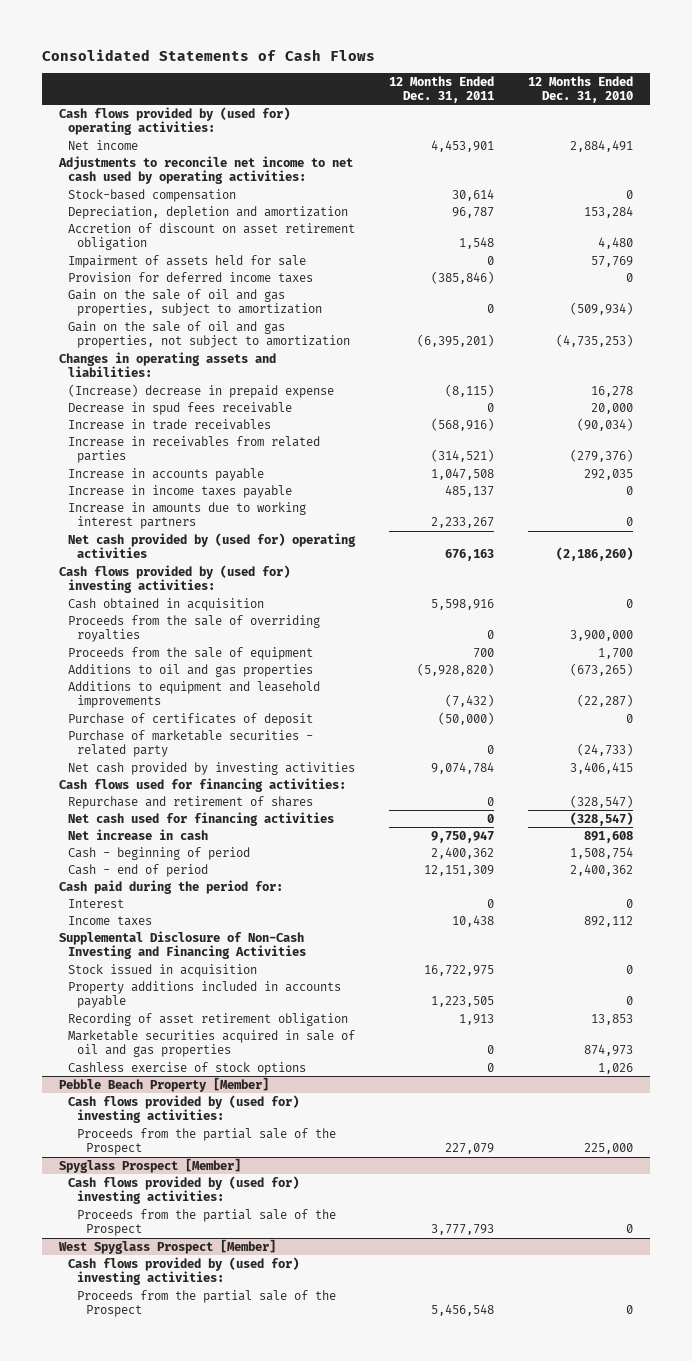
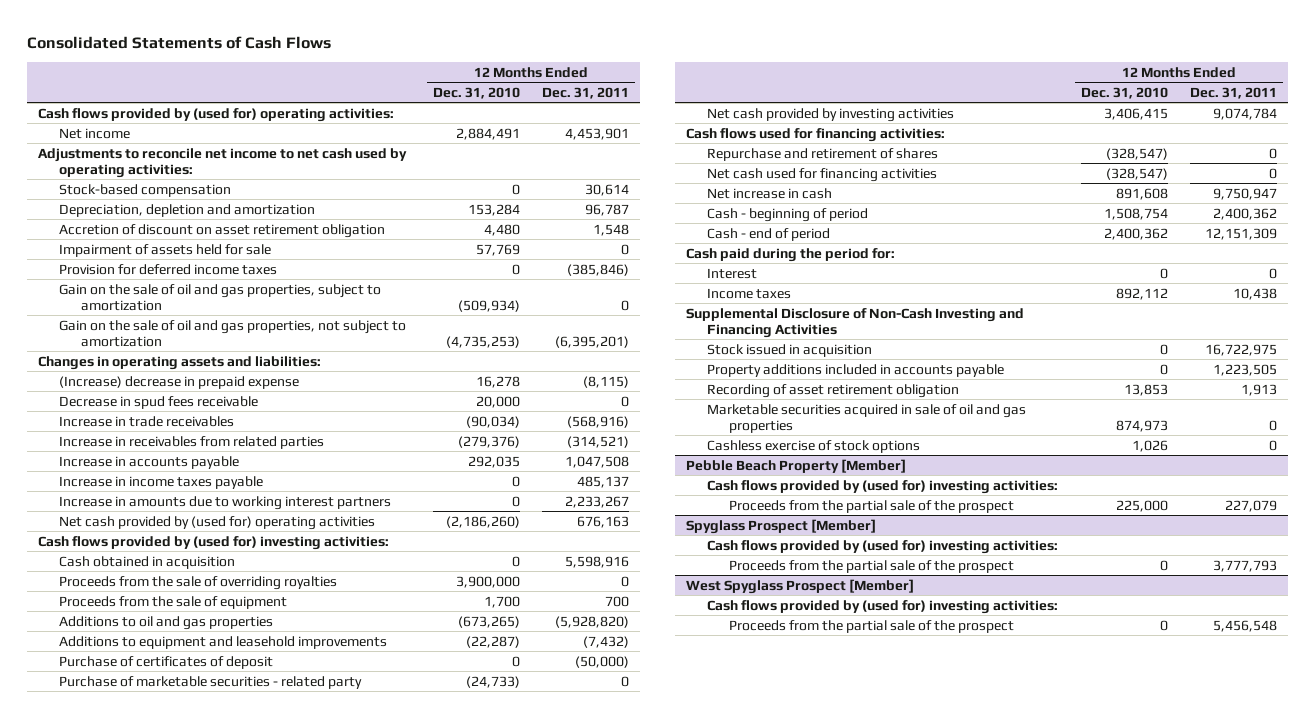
[77,1127,337,1156] Proceeds from the partial sale of the Prospect -> [728,499,1014,513] Proceeds from the partial sale of the prospect
[77,1208,337,1237] Proceeds from the partial sale of the Prospect -> [728,559,1014,573] Proceeds from the partial sale of the prospect
[77,1289,337,1318] Proceeds from the partial sale of the Prospect -> [728,619,1014,633] Proceeds from the partial sale of the prospect

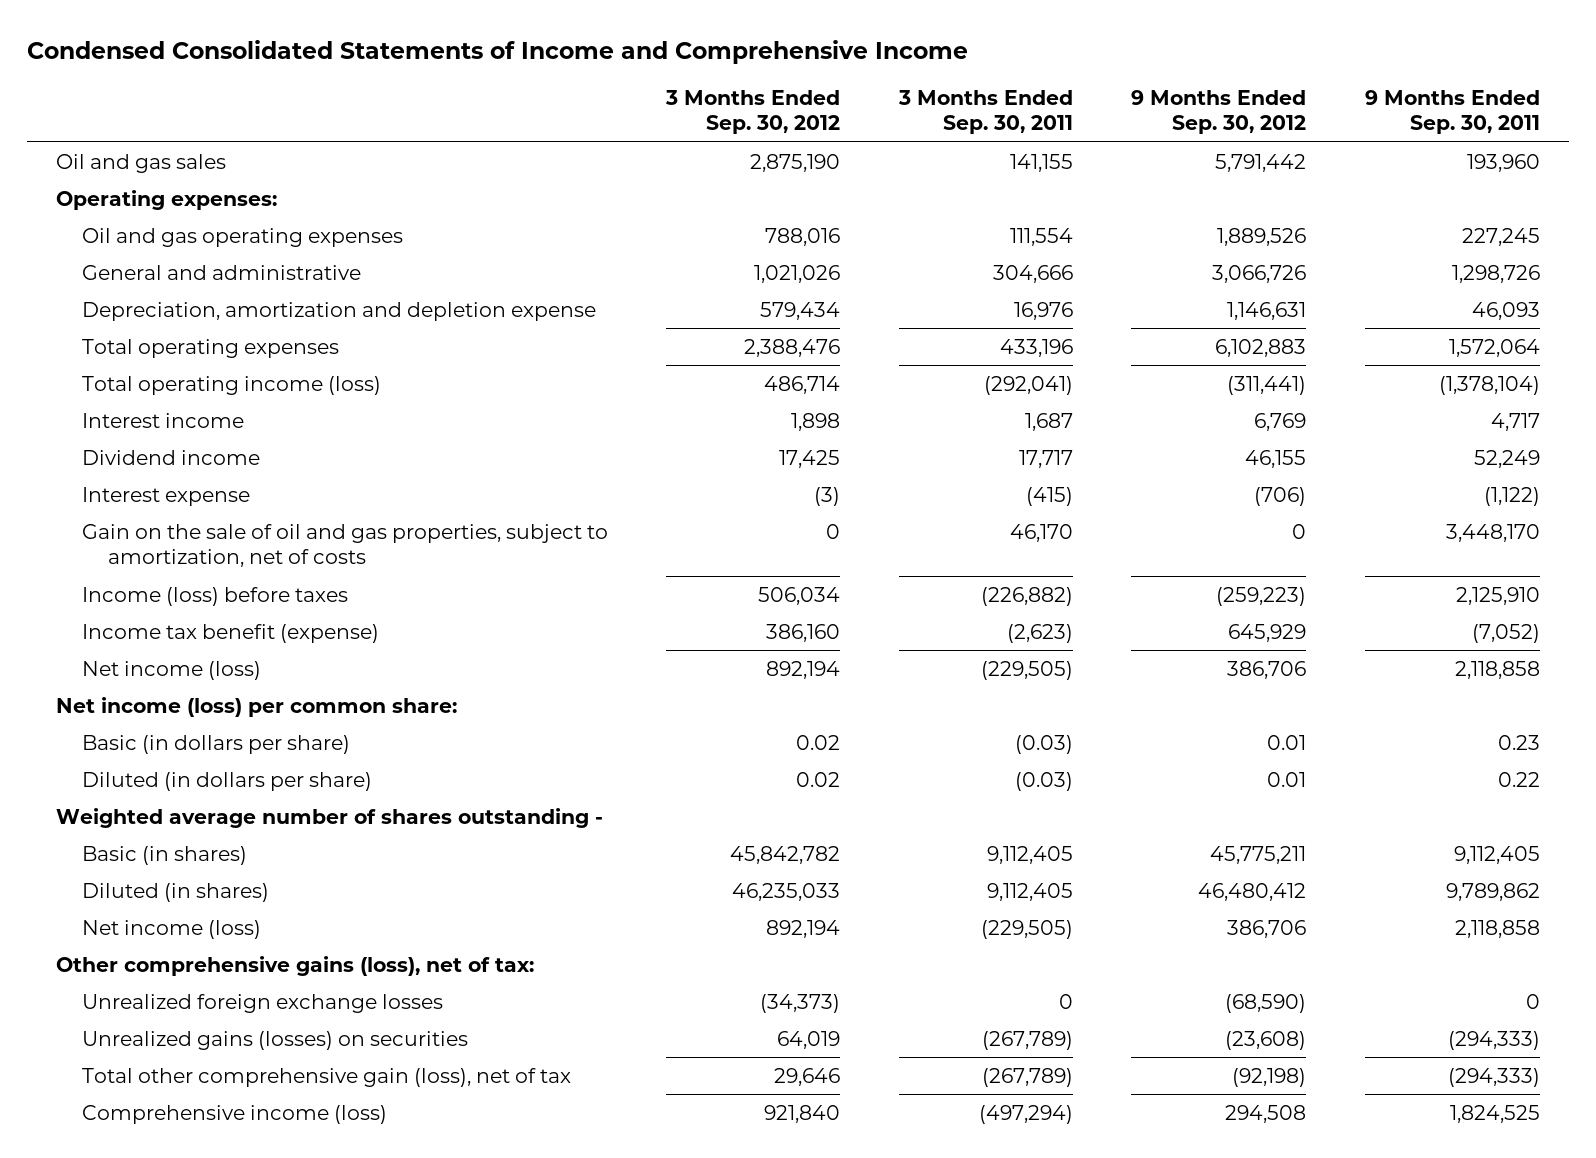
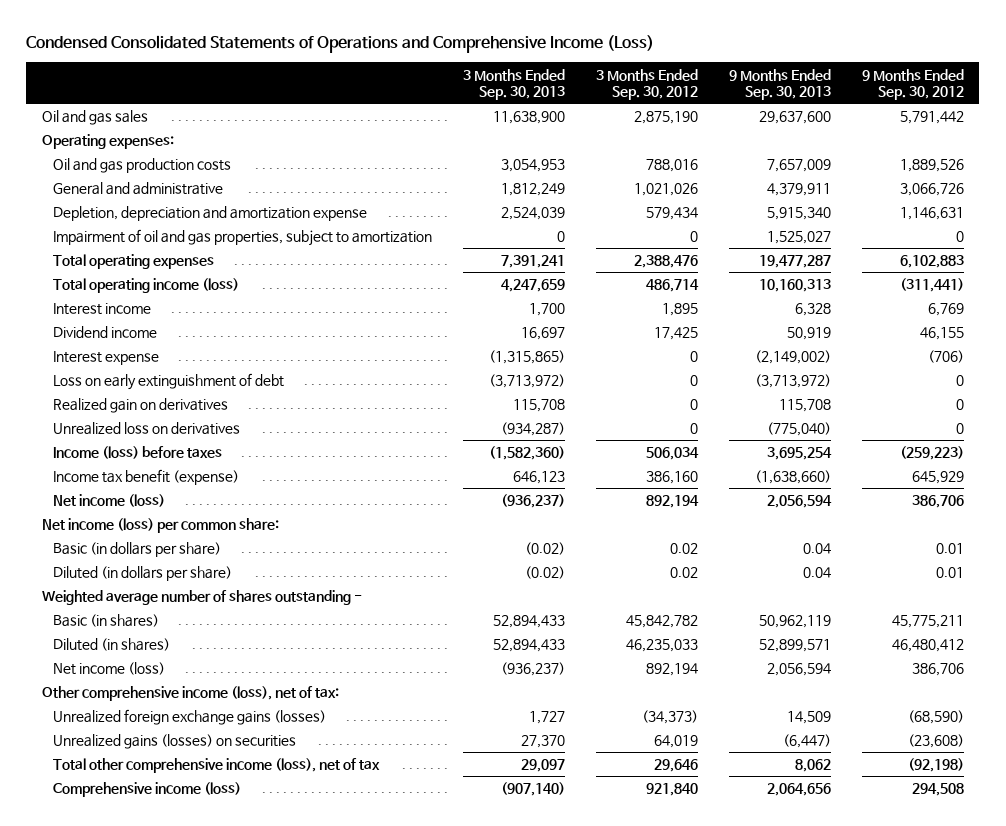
[27,39,969,64] Condensed Consolidated Statements of Income and Comprehensive Income -> [26,35,655,54] Condensed Consolidated Statements of Operations and Comprehensive Income (Loss)
[897,89,1073,135] 3 Months Ended Sep. 30, 2011 -> none
[1364,89,1540,135] 9 Months Ended Sep. 30, 2011 -> none
none -> [463,68,566,101] 3 Months Ended Sep. 30, 2013
none -> [729,68,832,101] 9 Months Ended Sep. 30, 2013
[81,227,403,247] Oil and gas operating expenses -> [53,158,232,174] Oil and gas production costs
[81,301,596,321] Depreciation, amortization and depletion expense -> [53,206,368,222] Depletion, depreciation and amortization expense
none -> [53,229,433,247] Impairment of oil and gas properties, subject to amortization
[791,412,841,431] 1,898 -> [662,303,699,317] 1,895
[81,523,608,568] Gain on the sale of oil and gas properties, subject to amortization, net of costs -> none
[814,486,841,506] (3) -> [690,351,699,363] 0
none -> [53,373,285,391] Loss on early extinguishment of debt
none -> [53,398,229,414] Realized gain on derivatives
none -> [53,422,241,436] Unrealized loss on derivatives
[56,955,535,976] Other comprehensive gains (loss), net of tax: -> [41,686,339,702] Other comprehensive income (loss), net of tax:
[81,993,443,1013] Unrealized foreign exchange losses -> [53,709,327,726] Unrealized foreign exchange gains (losses)
[81,1067,571,1087] Total other comprehensive gain (loss), net of tax -> [53,758,381,774] Total other comprehensive income (loss), net of tax

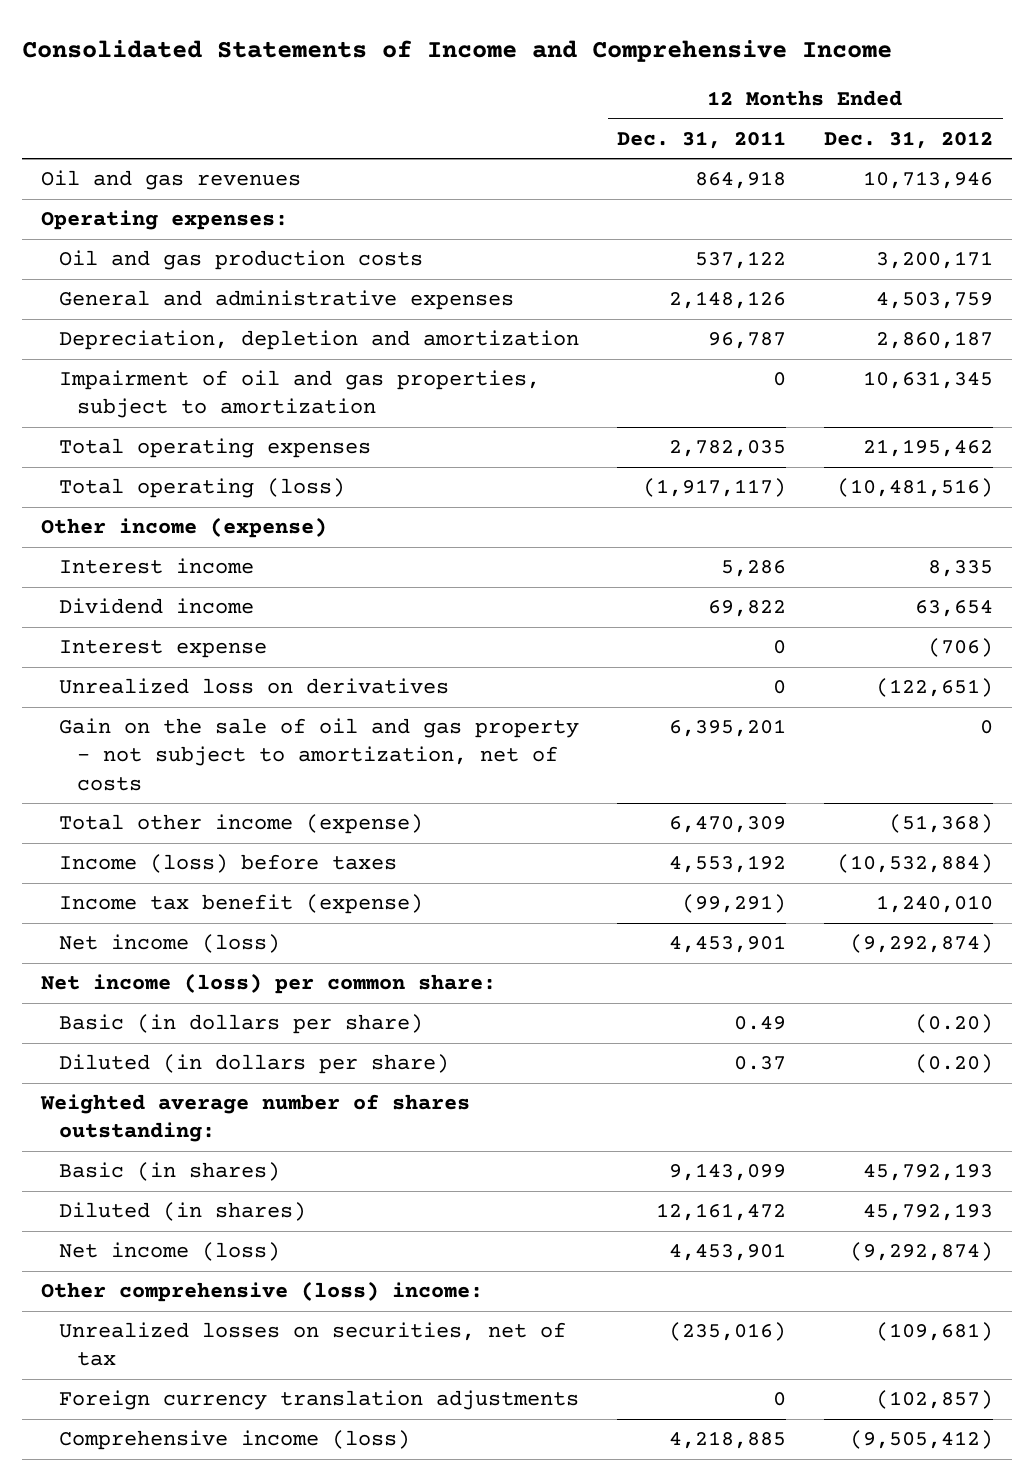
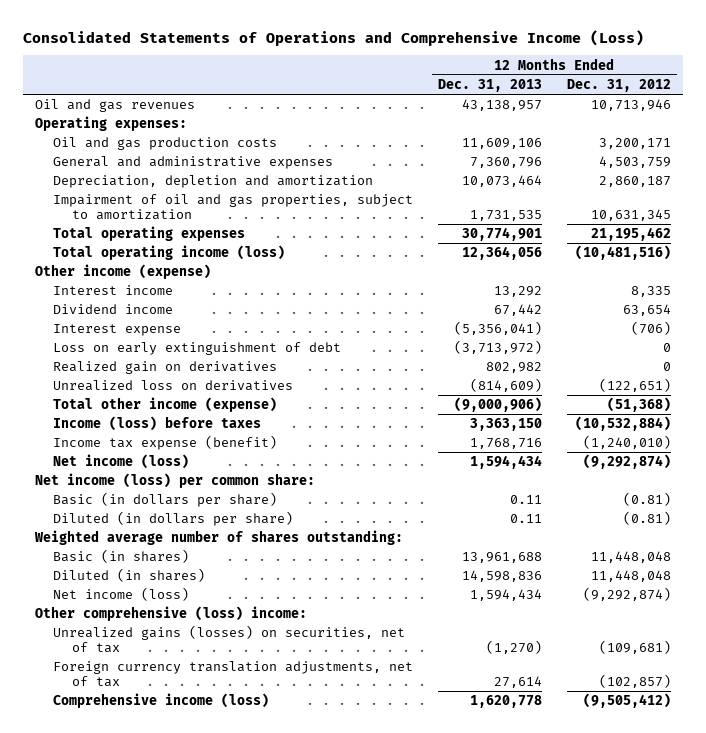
[22,39,893,62] Consolidated Statements of Income and Comprehensive Income -> [22,29,644,46] Consolidated Statements of Operations and Comprehensive Income (Loss)
[617,130,787,149] Dec. 31, 2011 -> none
none -> [438,78,543,92] Dec. 31, 2013
[59,478,346,499] Total operating (loss) -> [53,245,286,261] Total operating income (loss)
none -> [53,342,342,356] Loss on early extinguishment of debt
none -> [53,361,278,375] Realized gain on derivatives
[59,718,580,791] Gain on the sale of oil and gas property - not subject to amortization, net of costs -> none
[59,894,424,915] Income tax benefit (expense) -> [53,435,278,451] Income tax expense (benefit)
[876,895,994,914] 1,240,010 -> [582,435,671,450] (1,240,010)
[915,1014,994,1034] (0.20) -> [622,492,671,507] (0.81)
[915,1054,994,1074] (0.20) -> [622,511,671,526] (0.81)
[863,1163,994,1182] 45,792,193 -> [590,551,671,564] 11,448,048
[863,1203,994,1222] 45,792,193 -> [590,570,671,583] 11,448,048
[59,1322,567,1367] Unrealized losses on securities, net of tax -> [53,625,406,654] Unrealized gains (losses) on securities, net of tax
[59,1390,580,1411] Foreign currency translation adjustments -> [53,661,414,688] Foreign currency translation adjustments, net of tax

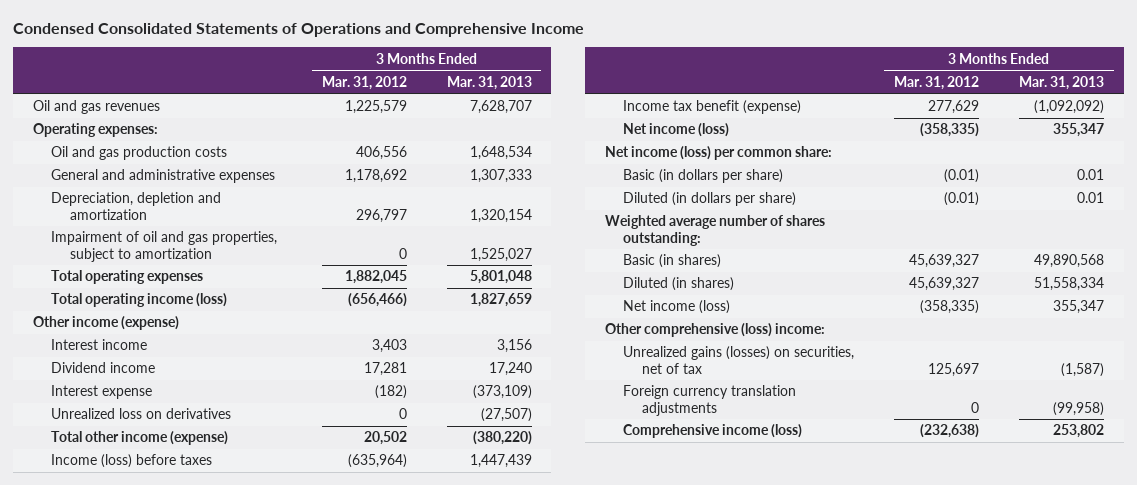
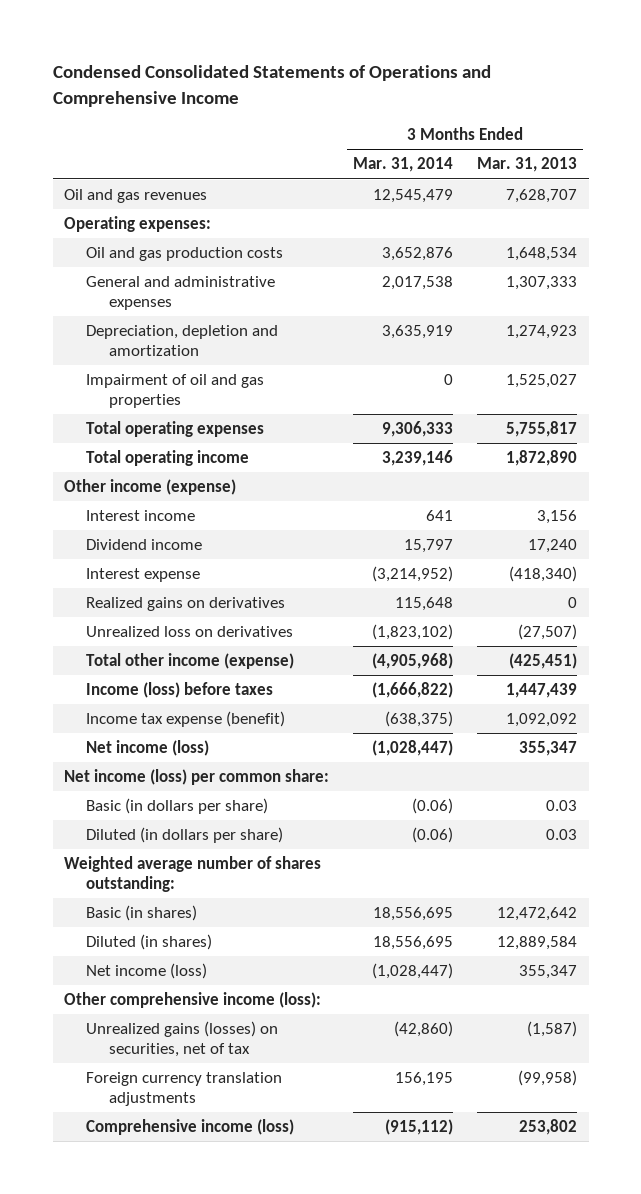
[321,76,407,91] Mar. 31, 2012 -> none
none -> [353,157,454,173] Mar. 31, 2014
[469,208,532,223] 1,320,154 -> [505,324,577,339] 1,274,923
[51,231,278,262] Impairment of oil and gas properties, subject to amortization -> [86,373,265,409] Impairment of oil and gas properties
[469,270,532,285] 5,801,048 -> [505,420,577,437] 5,755,817
[51,293,228,308] Total operating income (loss) -> [86,449,250,466] Total operating income
[469,293,532,308] 1,827,659 -> [505,449,577,466] 1,872,890
[472,385,532,400] (373,109) -> [508,565,577,582] (418,340)
none -> [86,596,286,611] Realized gains on derivatives
[472,431,532,446] (380,220) -> [508,652,577,669] (425,451)
[623,100,802,115] Income tax benefit (expense) -> [86,710,286,727] Income tax expense (benefit)
[1033,100,1104,115] (1,092,092) -> [505,712,577,727] 1,092,092
[1076,169,1104,181] 0.01 -> [545,799,577,811] 0.03
[1076,192,1104,204] 0.01 -> [545,828,577,840] 0.03
[1033,254,1104,269] 49,890,568 -> [496,906,577,921] 12,472,642
[1033,277,1104,292] 51,558,334 -> [496,935,577,950] 12,889,584
[604,323,825,338] Other comprehensive (loss) income: -> [64,991,322,1008] Other comprehensive income (loss):

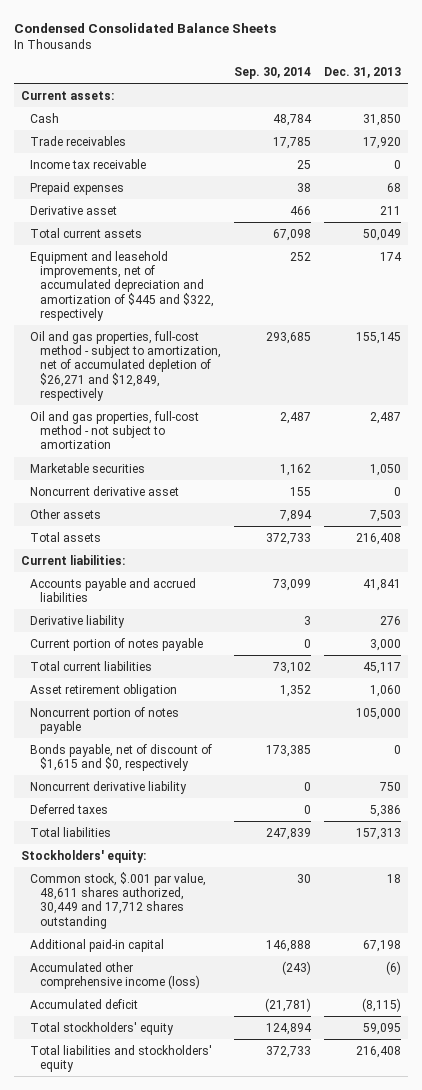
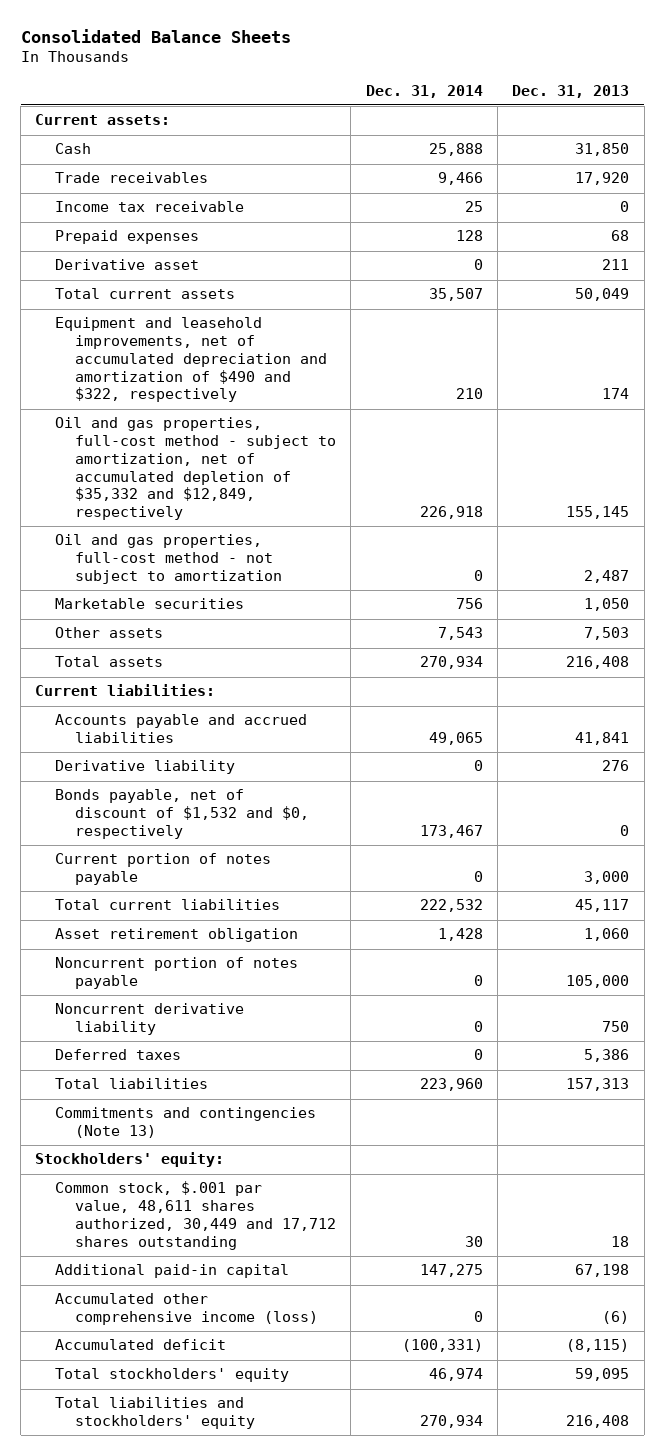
[14,22,277,33] Condensed Consolidated Balance Sheets -> [20,28,291,43] Consolidated Balance Sheets
[234,67,312,80] Sep. 30, 2014 -> none
none -> [365,84,483,98] Dec. 31, 2014
[30,250,215,321] Equipment and leasehold improvements, net of accumulated depreciation and amortization of $445 and $322, respectively -> [55,317,327,403] Equipment and leasehold improvements, net of accumulated depreciation and amortization of $490 and $322, respectively
[30,330,222,401] Oil and gas properties, full-cost method - subject to amortization, net of accumulated depletion of $26,271 and $12,849, respectively -> [55,417,336,521] Oil and gas properties, full-cost method - subject to amortization, net of accumulated depletion of $35,332 and $12,849, respectively
[30,485,180,496] Noncurrent derivative asset -> none
none -> [55,789,309,839] Bonds payable, net of discount of $1,532 and $0, respectively
[30,743,213,772] Bonds payable, net of discount of $1,615 and $0, respectively -> none
none -> [55,1107,317,1139] Commitments and contingencies (Note 13)

